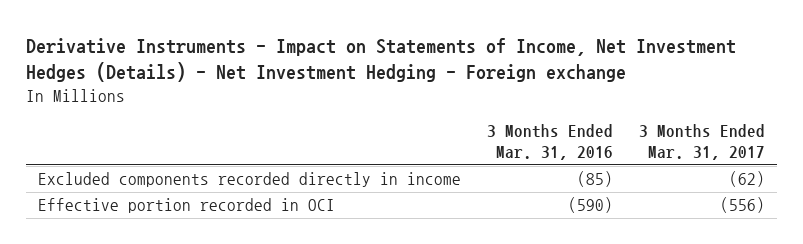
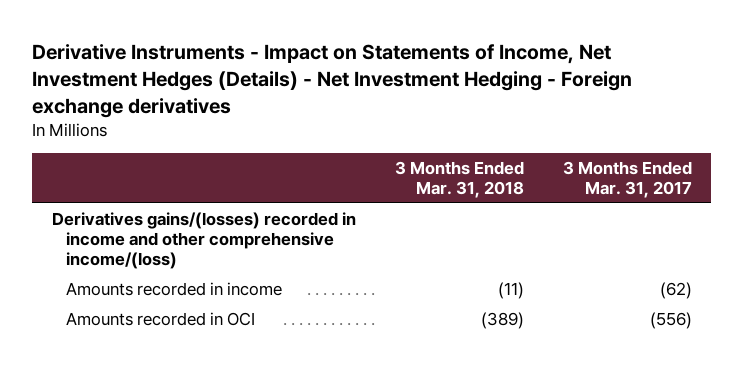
[25,37,736,83] Derivative Instruments - Impact on Statements of Income, Net Investment Hedges (Details) - Net Investment Hedging - Foreign exchange -> [32,44,633,118] Derivative Instruments - Impact on Statements of Income, Net Investment Hedges (Details) - Net Investment Hedging - Foreign exchange derivatives
[487,123,614,161] 3 Months Ended Mar. 31, 2016 -> none
none -> [394,161,524,199] 3 Months Ended Mar. 31, 2018
none -> [51,211,356,269] Derivatives gains/(losses) recorded in income and other comprehensive income/(loss)
[38,172,462,188] Excluded components recorded directly in income -> [66,281,283,296] Amounts recorded in income
[38,198,336,214] Effective portion recorded in OCI -> [66,311,256,326] Amounts recorded in OCI

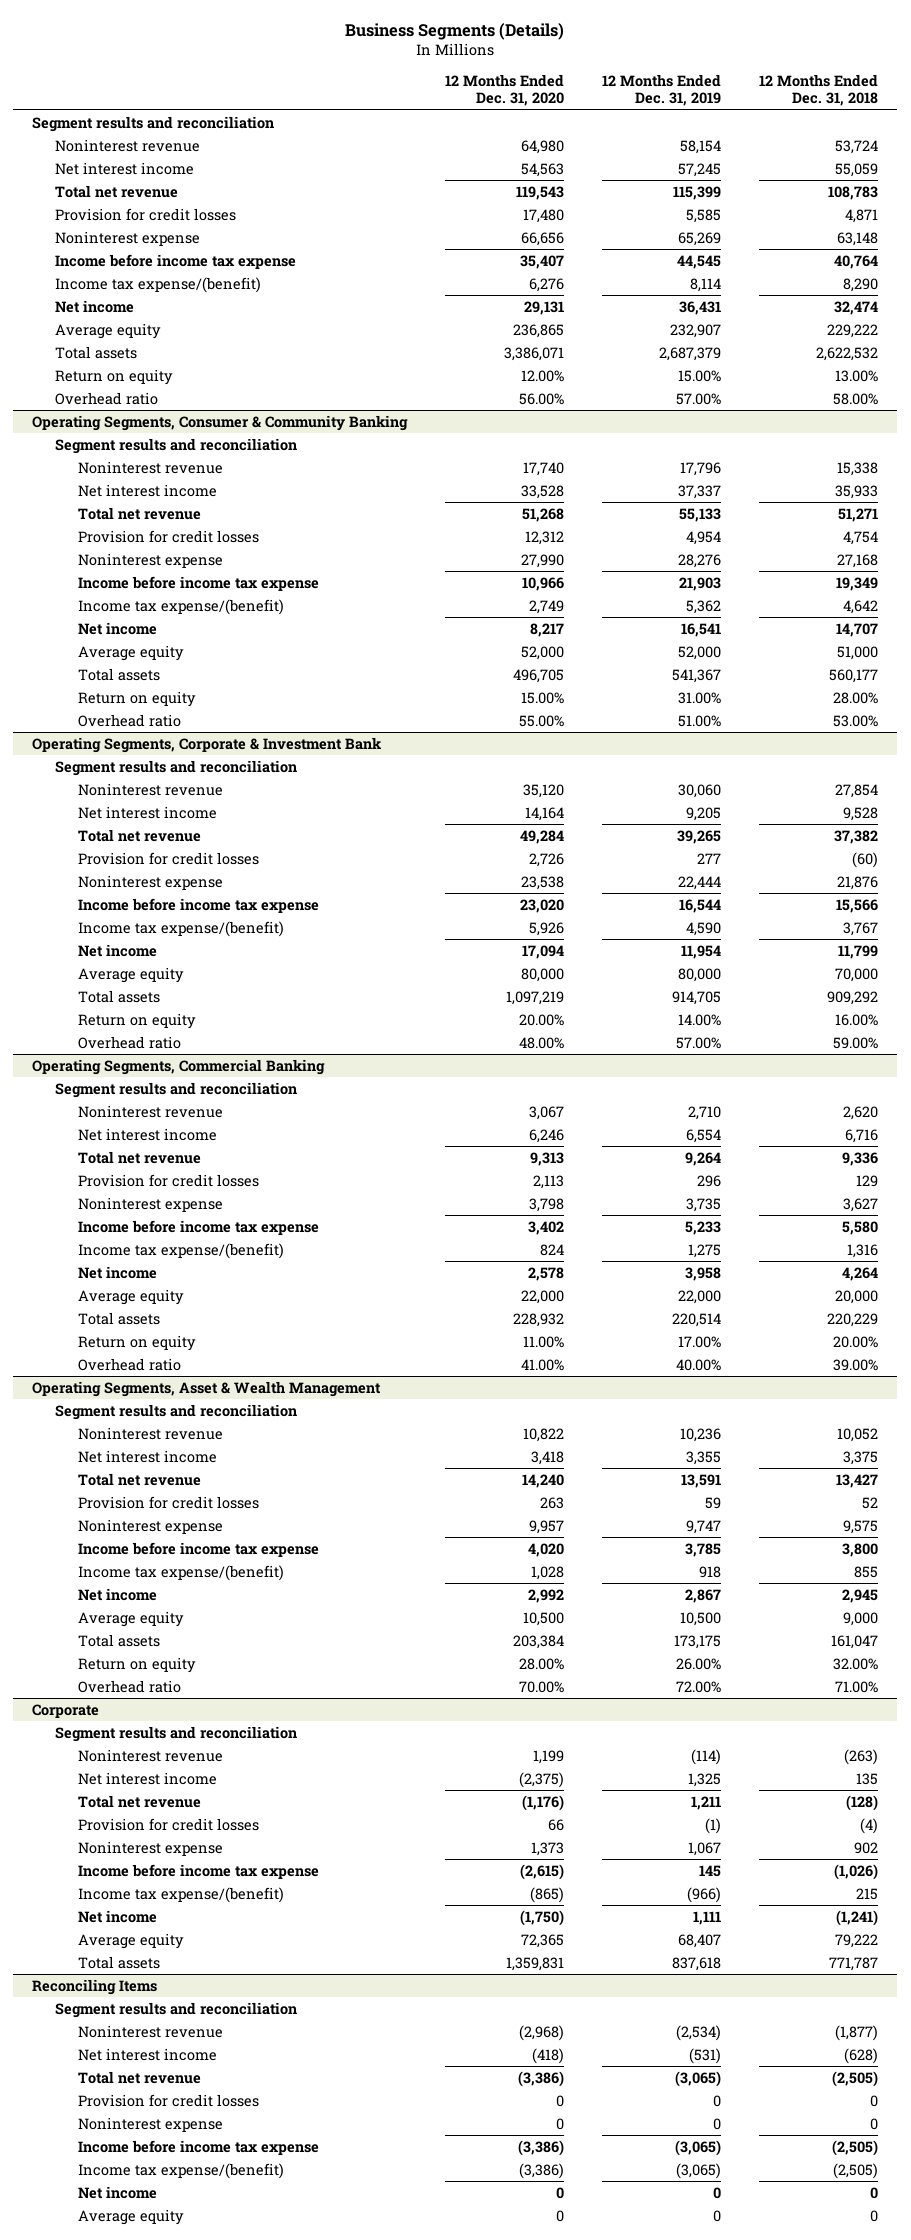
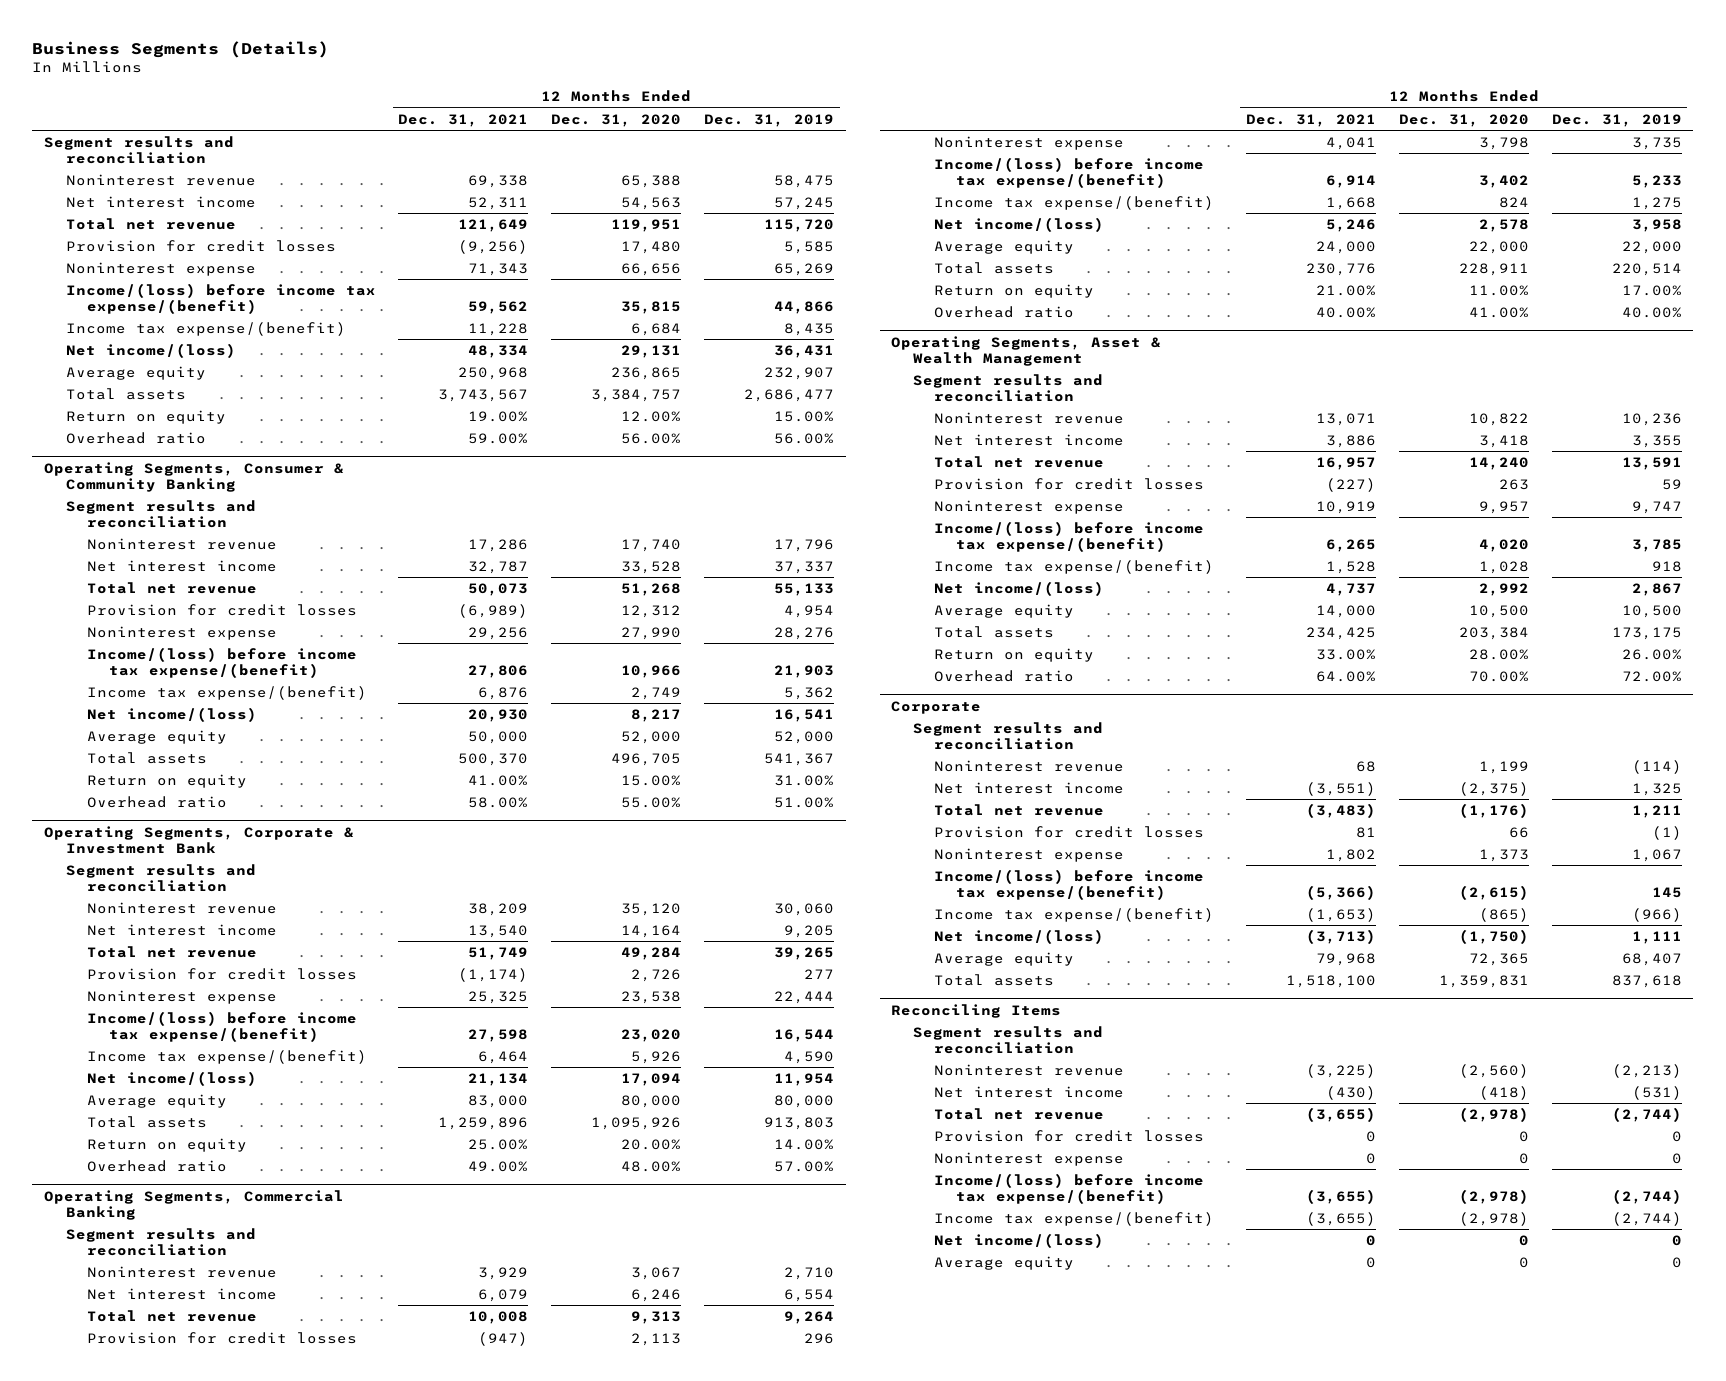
[759,74,879,107] 12 Months Ended Dec. 31, 2018 -> none
none -> [398,113,529,127] Dec. 31, 2021
[521,139,565,154] 64,980 -> [621,174,682,188] 65,388
[680,139,722,154] 58,154 -> [774,174,835,188] 58,475
[516,185,565,200] 119,543 -> [611,218,682,232] 119,951
[673,185,722,200] 115,399 -> [764,218,835,232] 115,720
[55,253,297,269] Income before income tax expense -> [65,282,376,314] Income/(loss) before income tax expense/(benefit)
[520,254,565,269] 35,407 -> [621,300,682,314] 35,815
[677,254,722,269] 44,545 -> [774,300,835,314] 44,866
[529,277,565,292] 6,276 -> [631,322,682,336] 6,684
[690,277,722,292] 8,114 -> [784,322,835,336] 8,435
[55,299,135,313] Net income -> [65,342,236,358] Net income/(loss)
[504,346,565,361] 3,386,071 -> [591,388,682,402] 3,384,757
[659,346,722,361] 2,687,379 -> [744,388,835,402] 2,686,477
[676,392,722,405] 57.00% -> [774,432,835,444] 56.00%
[77,575,319,591] Income before income tax expense -> [87,646,358,678] Income/(loss) before income tax expense/(benefit)
[77,621,157,635] Net income -> [87,706,258,722] Net income/(loss)
[77,897,319,913] Income before income tax expense -> [87,1010,358,1042] Income/(loss) before income tax expense/(benefit)
[77,943,157,957] Net income -> [87,1070,258,1086] Net income/(loss)
[506,990,565,1005] 1,097,219 -> [591,1116,682,1130] 1,095,926
[672,990,722,1005] 914,705 -> [764,1116,835,1130] 913,803
[77,1219,319,1235] Income before income tax expense -> [934,156,1205,188] Income/(loss) before income tax expense/(benefit)
[77,1265,157,1279] Net income -> [934,216,1105,232] Net income/(loss)
[513,1312,565,1327] 228,932 -> [1458,262,1529,276] 228,911
[77,1541,319,1557] Income before income tax expense -> [934,520,1205,552] Income/(loss) before income tax expense/(benefit)
[77,1587,157,1601] Net income -> [934,580,1105,596] Net income/(loss)
[77,1863,319,1879] Income before income tax expense -> [934,868,1205,900] Income/(loss) before income tax expense/(benefit)
[77,1909,157,1923] Net income -> [934,928,1105,944] Net income/(loss)
[519,2024,565,2041] (2,968) -> [1458,1063,1529,1078] (2,560)
[676,2024,722,2041] (2,534) -> [1611,1063,1682,1078] (2,213)
[518,2070,565,2087] (3,386) -> [1458,1106,1529,1122] (2,978)
[675,2070,722,2087] (3,065) -> [1611,1106,1682,1122] (2,744)
[77,2139,319,2155] Income before income tax expense -> [934,1172,1205,1204] Income/(loss) before income tax expense/(benefit)
[518,2139,565,2156] (3,386) -> [1458,1188,1529,1204] (2,978)
[675,2139,722,2156] (3,065) -> [1611,1188,1682,1204] (2,744)
[519,2162,565,2179] (3,386) -> [1458,1211,1529,1226] (2,978)
[676,2162,722,2179] (3,065) -> [1611,1211,1682,1226] (2,744)
[77,2185,157,2199] Net income -> [934,1232,1105,1248] Net income/(loss)

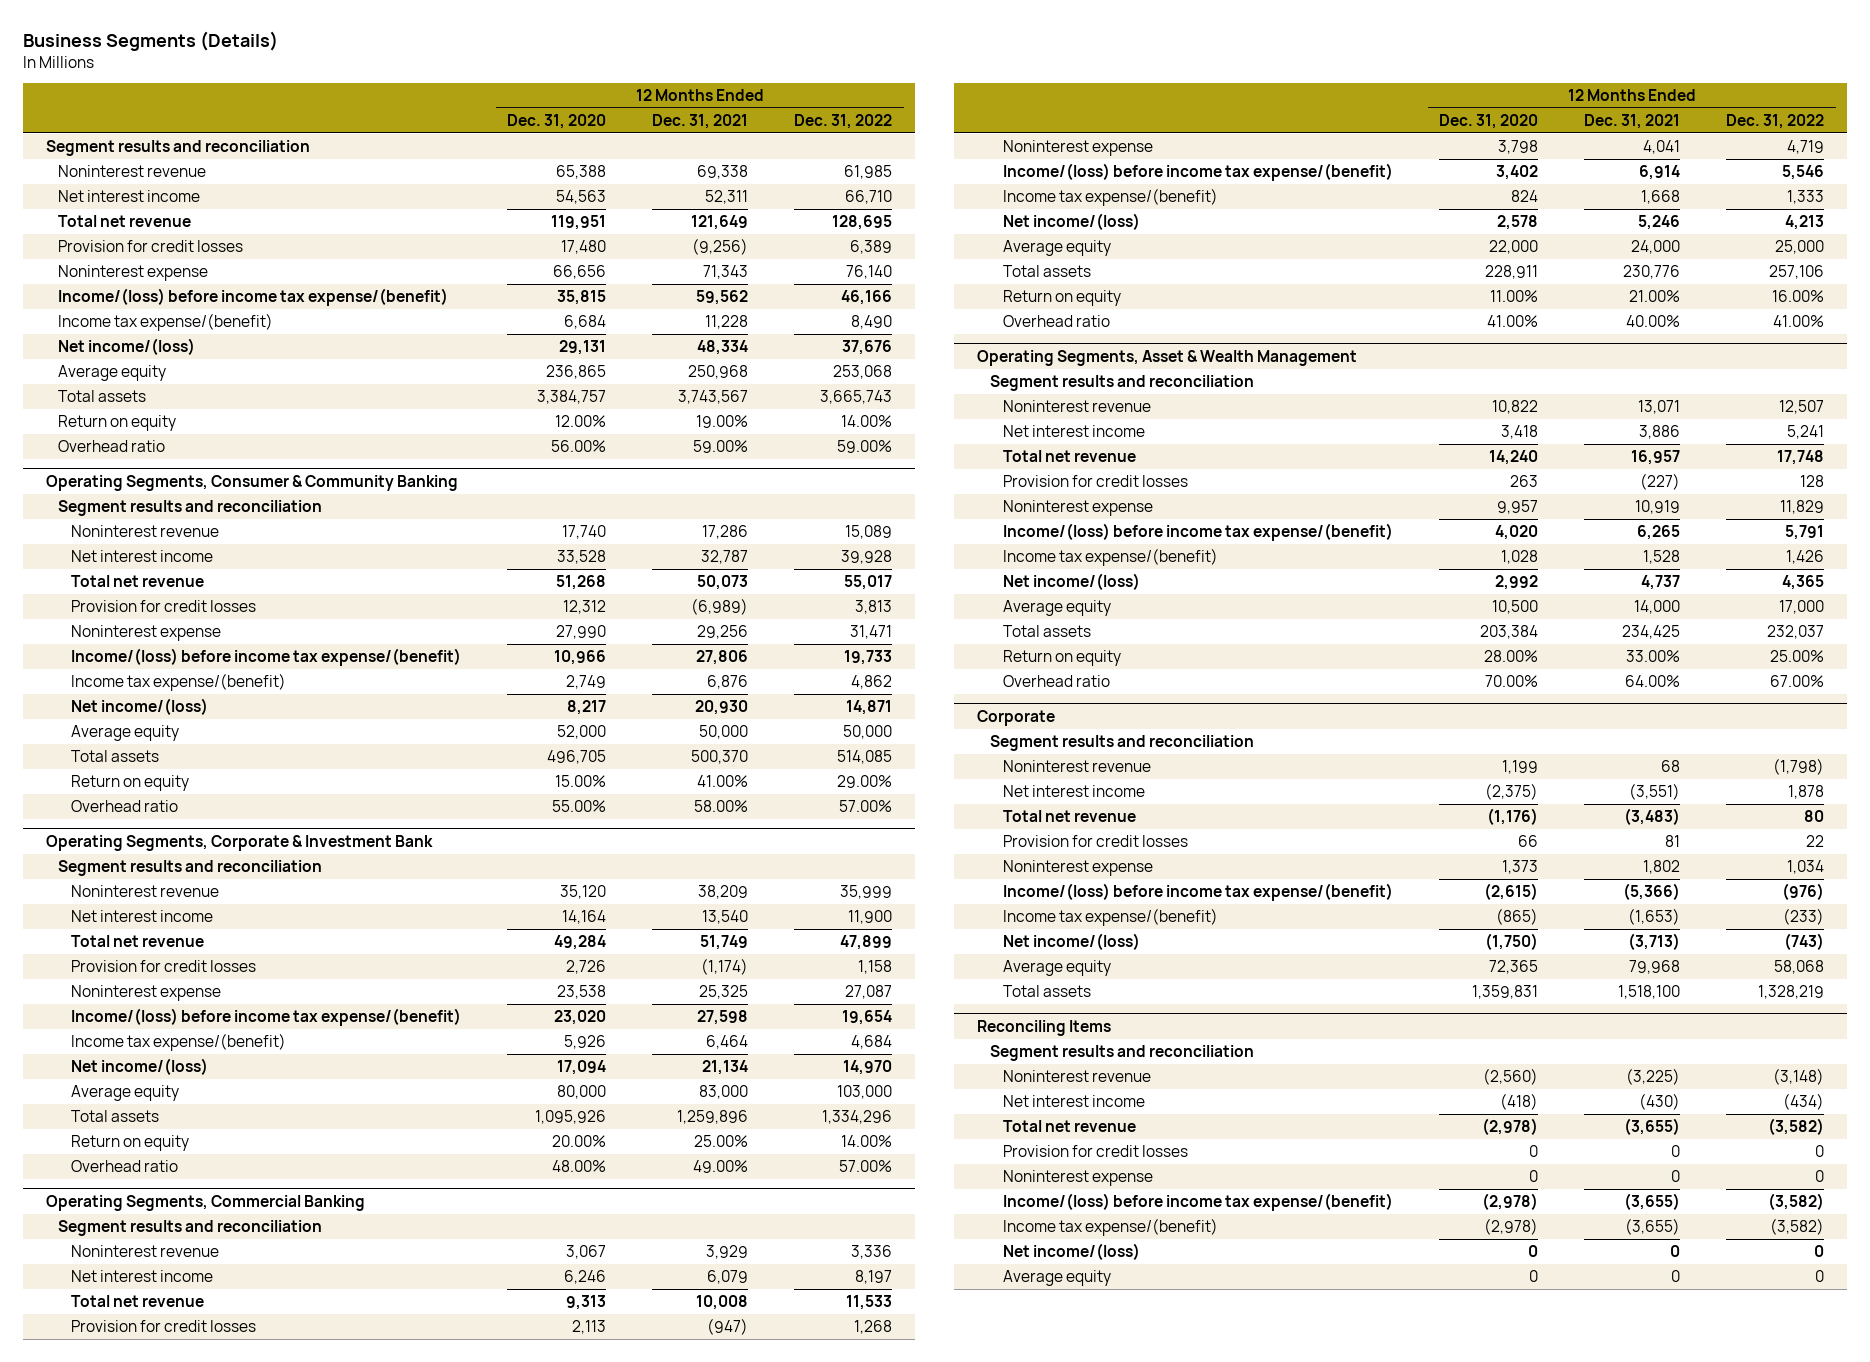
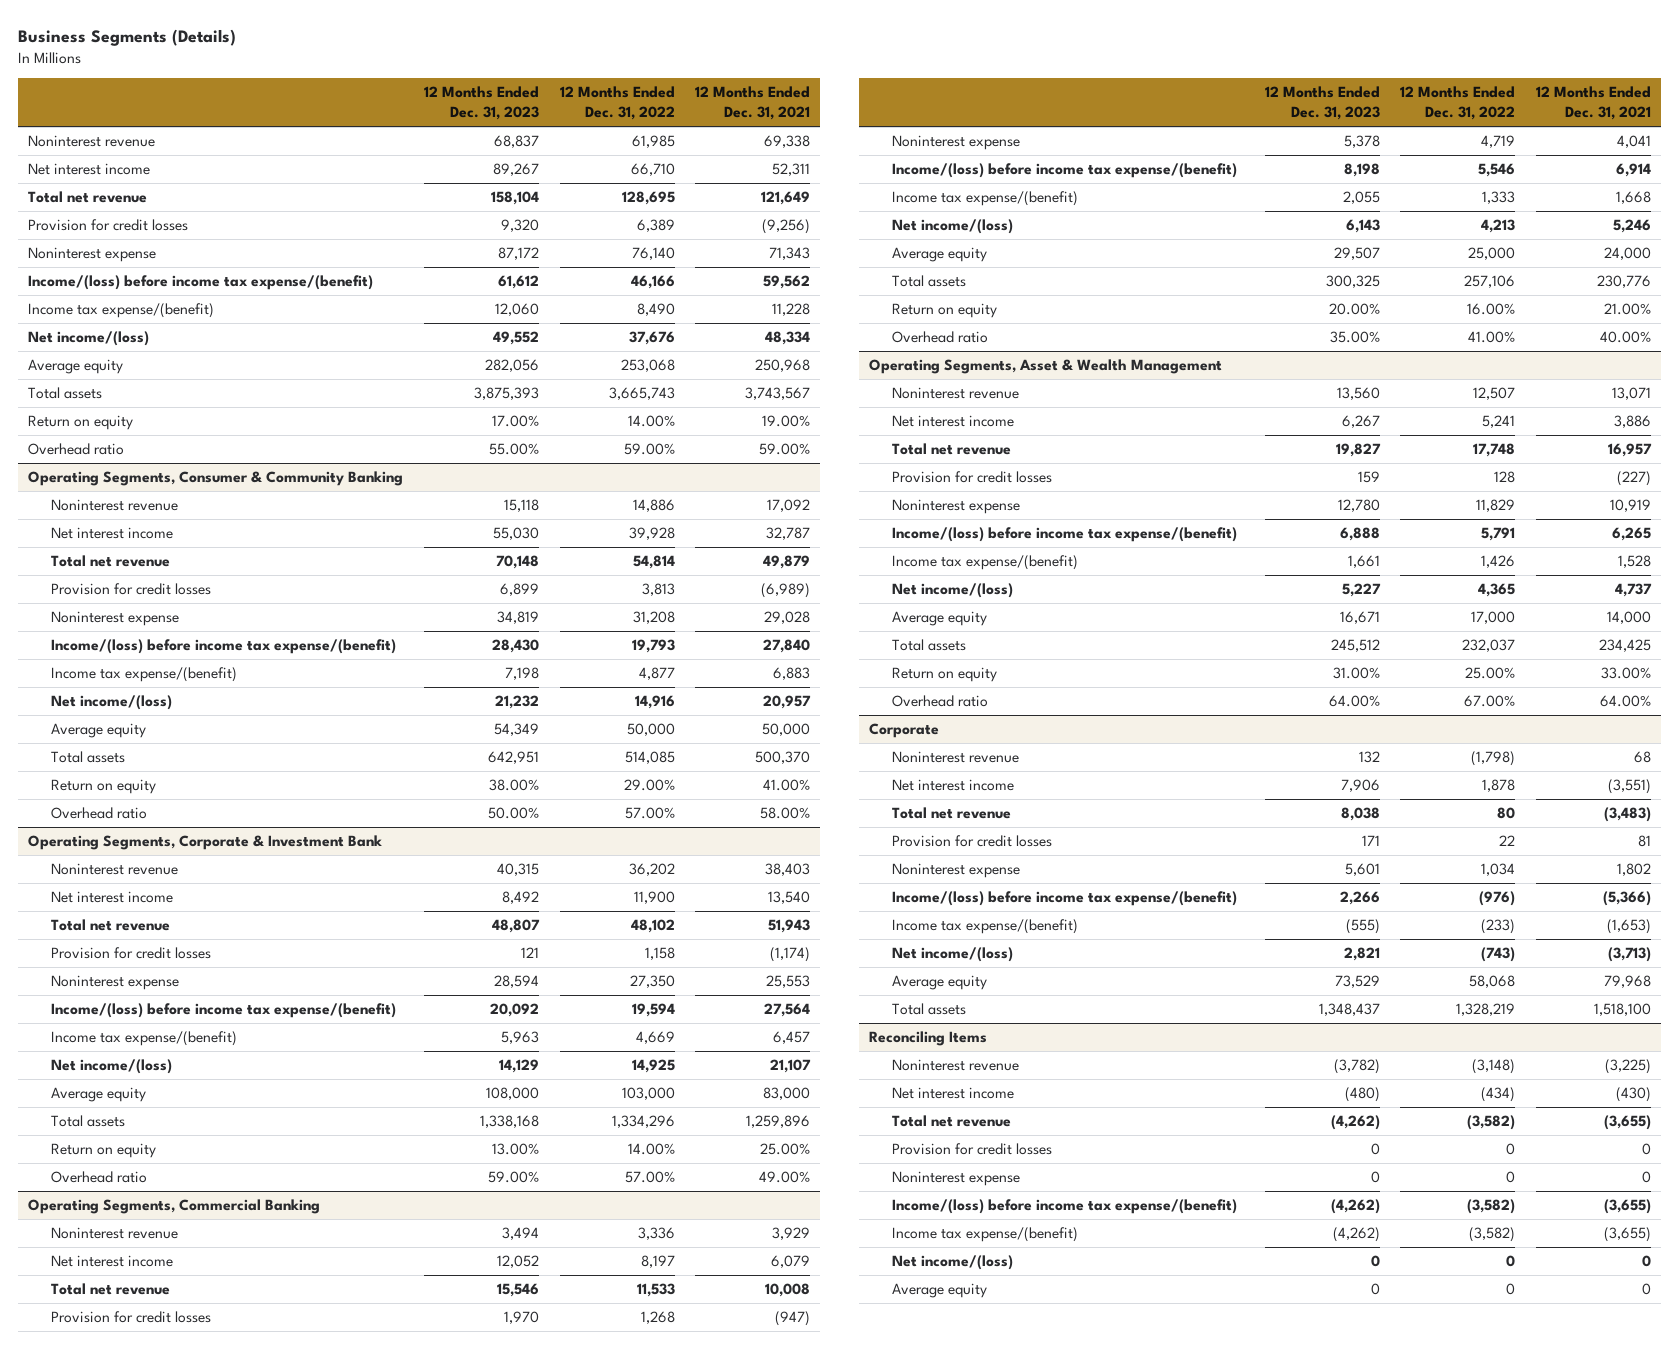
[507,114,607,130] Dec. 31, 2020 -> none
none -> [423,86,539,121] 12 Months Ended Dec. 31, 2023
[45,140,310,157] Segment results and reconciliation -> none
[58,500,323,517] Segment results and reconciliation -> none
[702,525,749,540] 17,286 -> [767,499,811,513] 17,092
[845,525,893,540] 15,089 -> [632,499,675,513] 14,886
[697,575,749,591] 50,073 -> [763,555,811,570] 49,879
[844,575,893,591] 55,017 -> [632,555,675,570] 54,814
[697,625,749,640] 29,256 -> [764,611,811,625] 29,028
[850,625,893,640] 31,471 -> [632,611,675,625] 31,208
[696,650,749,666] 27,806 -> [763,639,811,654] 27,840
[844,650,893,666] 19,733 -> [631,639,675,654] 19,793
[707,675,749,690] 6,876 -> [773,667,811,681] 6,883
[851,675,893,690] 4,862 -> [638,667,675,681] 4,877
[695,700,749,716] 20,930 -> [763,695,812,710] 20,957
[846,700,893,716] 14,871 -> [634,695,675,710] 14,916
[58,860,323,877] Segment results and reconciliation -> none
[698,885,749,900] 38,209 -> [765,863,811,877] 38,403
[840,885,893,900] 35,999 -> [628,863,675,877] 36,202
[700,935,749,951] 51,749 -> [768,919,811,934] 51,943
[840,935,893,951] 47,899 -> [630,919,675,934] 48,102
[699,985,749,1000] 25,325 -> [766,975,811,989] 25,553
[845,985,893,1000] 27,087 -> [629,975,675,989] 27,350
[697,1010,749,1026] 27,598 -> [764,1003,811,1018] 27,564
[842,1010,893,1026] 19,654 -> [631,1003,675,1018] 19,594
[706,1035,749,1050] 6,464 -> [773,1031,811,1045] 6,457
[851,1035,893,1050] 4,684 -> [635,1031,675,1045] 4,669
[702,1060,749,1076] 21,134 -> [770,1059,812,1074] 21,107
[843,1060,893,1076] 14,970 -> [631,1059,675,1074] 14,925
[58,1220,323,1237] Segment results and reconciliation -> none
[990,375,1255,392] Segment results and reconciliation -> none
[990,735,1255,752] Segment results and reconciliation -> none
[990,1045,1255,1062] Segment results and reconciliation -> none

